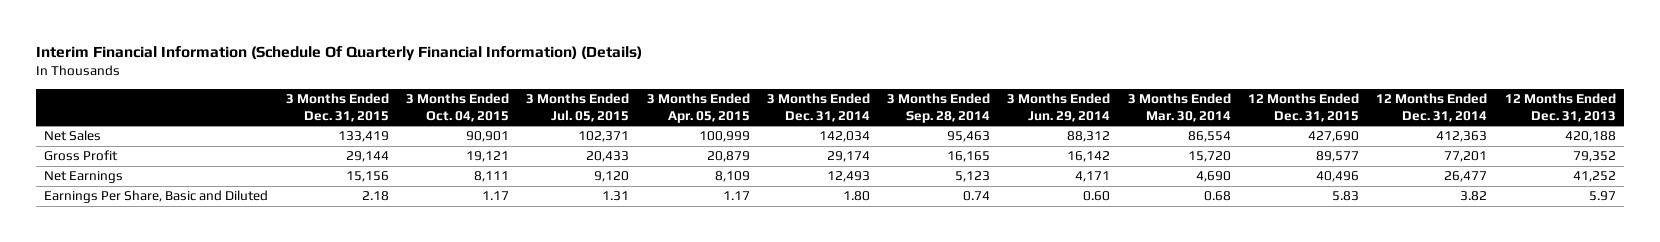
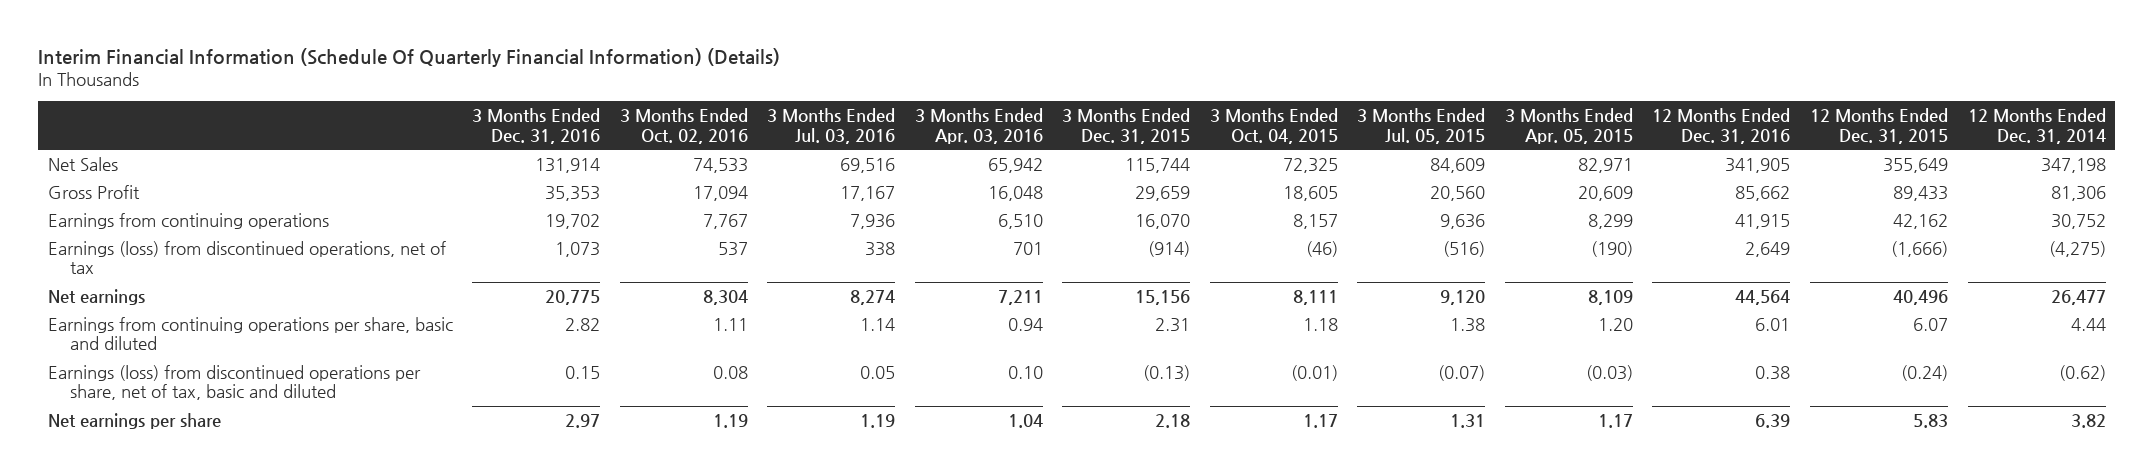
[766,93,870,122] 3 Months Ended Dec. 31, 2014 -> none
[887,93,991,123] 3 Months Ended Sep. 28, 2014 -> none
[1007,93,1111,122] 3 Months Ended Jun. 29, 2014 -> none
[1127,93,1231,122] 3 Months Ended Mar. 30, 2014 -> none
[1504,93,1616,122] 12 Months Ended Dec. 31, 2013 -> none
none -> [472,107,601,144] 3 Months Ended Dec. 31, 2016
none -> [619,107,748,144] 3 Months Ended Oct. 02, 2016
none -> [767,107,896,144] 3 Months Ended Jul. 03, 2016
none -> [914,107,1043,144] 3 Months Ended Apr. 03, 2016
none -> [1652,107,1791,144] 12 Months Ended Dec. 31, 2016
[337,131,389,143] 133,419 -> [1125,157,1191,173] 115,744
[465,131,509,143] 90,901 -> [1282,157,1338,173] 72,325
[578,131,630,143] 102,371 -> [1430,157,1486,173] 84,609
[698,131,750,143] 100,999 -> [1577,157,1633,173] 82,971
[1308,131,1360,143] 427,690 -> [1883,157,1949,173] 355,649
[1436,131,1488,143] 412,363 -> [2040,157,2106,173] 347,198
[345,151,389,163] 29,144 -> [1135,185,1191,201] 29,659
[465,151,509,163] 19,121 -> [1282,185,1338,201] 18,605
[586,151,630,163] 20,433 -> [1430,185,1486,201] 20,560
[706,151,750,163] 20,879 -> [1577,185,1633,201] 20,609
[1316,151,1360,163] 89,577 -> [1893,185,1949,201] 89,433
[1444,151,1488,163] 77,201 -> [2050,185,2106,201] 81,306
none -> [47,212,329,229] Earnings from continuing operations
none -> [47,240,446,275] Earnings (loss) from discontinued operations, net of tax
[44,171,124,184] Net Earnings -> [47,288,145,305] Net earnings
none -> [47,316,453,351] Earnings from continuing operations per share, basic and diluted
none -> [47,364,421,401] Earnings (loss) from discontinued operations per share, net of tax, basic and diluted
[44,190,269,204] Earnings Per Share, Basic and Diluted -> [47,412,221,429] Net earnings per share

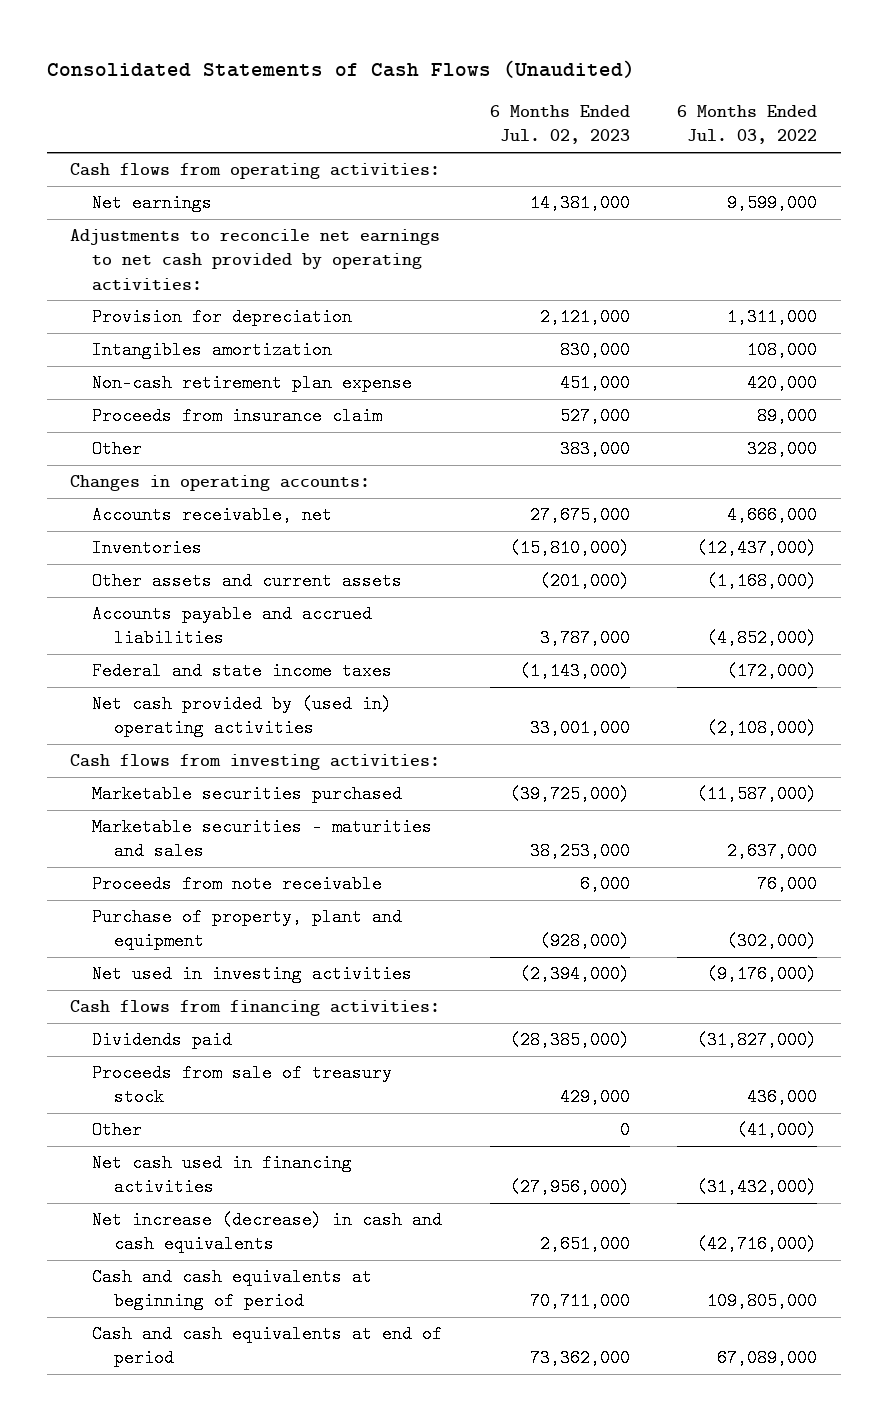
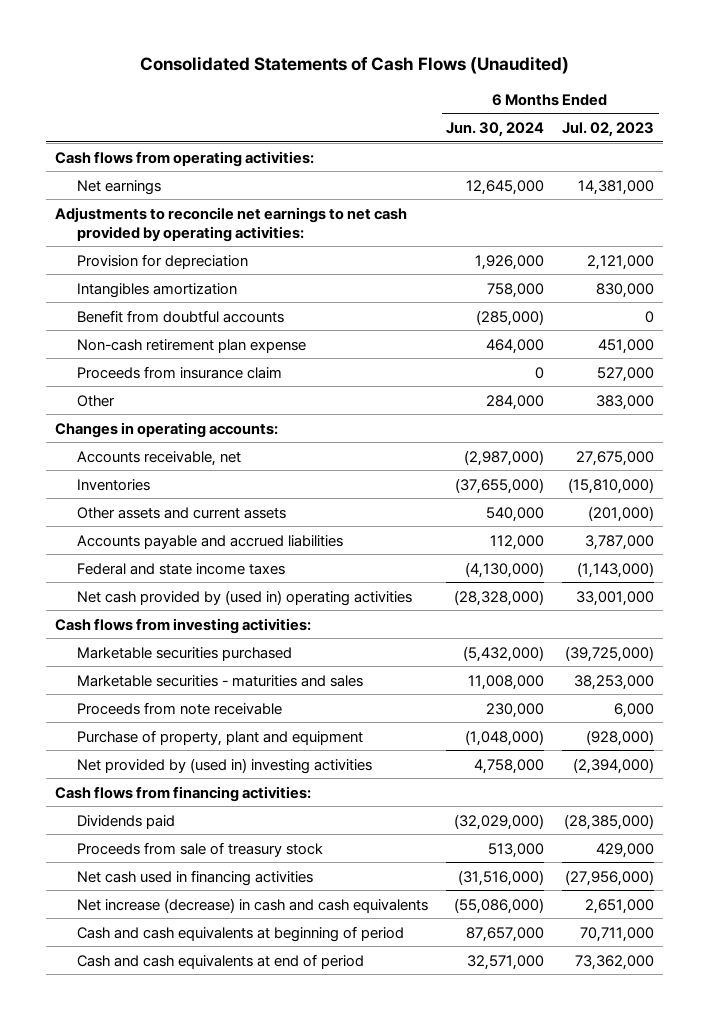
[677,105,818,145] 6 Months Ended Jul. 03, 2022 -> none
none -> [446,122,545,138] Jun. 30, 2024
none -> [77,309,285,323] Benefit from doubtful accounts
[92,965,413,984] Net used in investing activities -> [77,757,373,774] Net provided by (used in) investing activities
[92,1121,143,1140] Other -> none

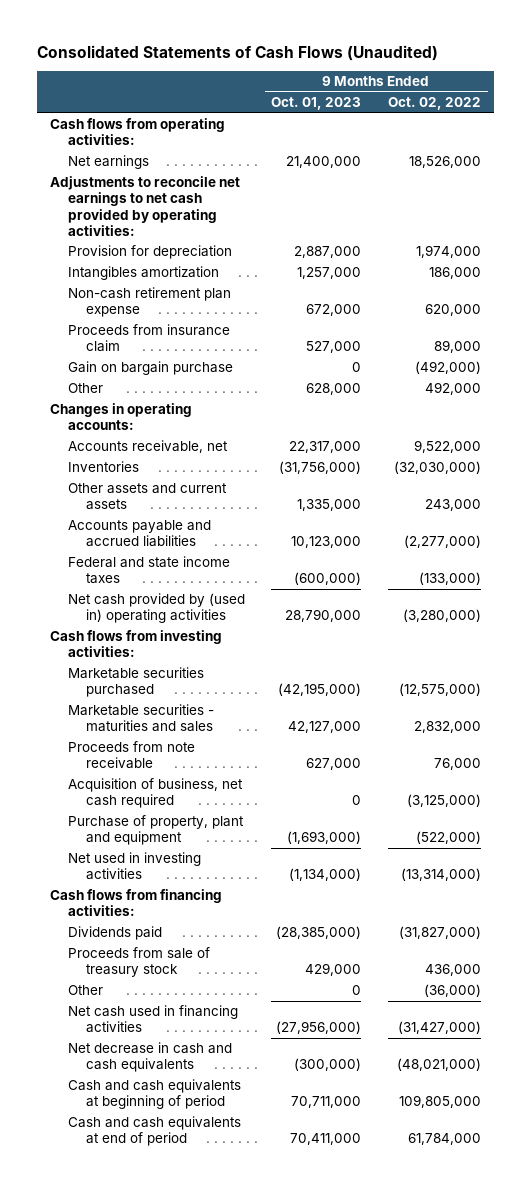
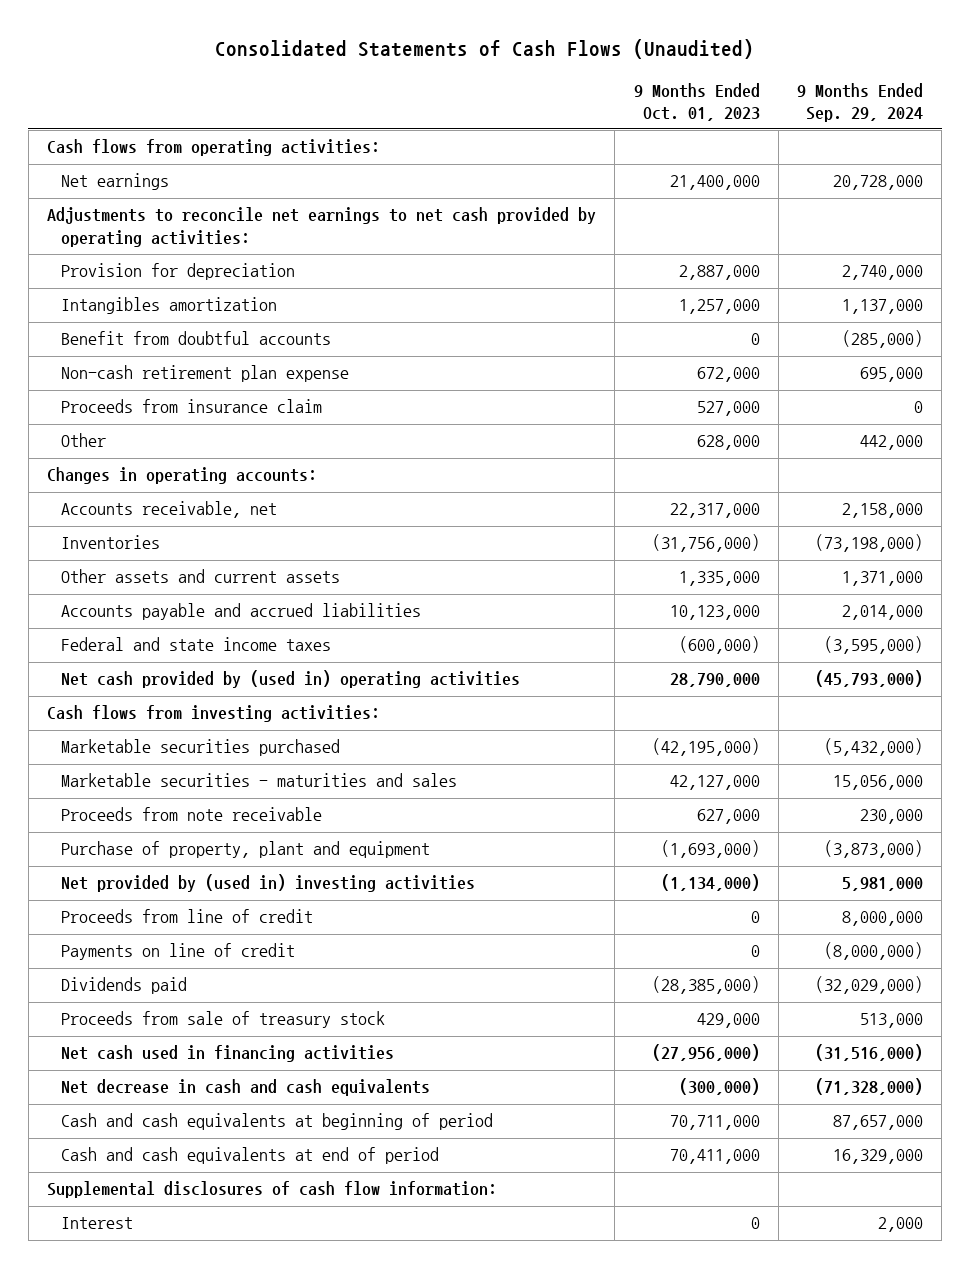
[387,97,481,111] Oct. 02, 2022 -> none
none -> [797,82,924,122] 9 Months Ended Sep. 29, 2024
none -> [61,331,332,346] Benefit from doubtful accounts
[68,361,234,376] Gain on bargain purchase -> none
[68,778,244,809] Acquisition of business, net cash required -> none
[49,889,222,917] Cash flows from financing activities: -> none
[68,852,202,881] Net used in investing activities -> [61,874,476,893] Net provided by (used in) investing activities
none -> [61,909,314,924] Proceeds from line of credit
none -> [61,943,296,961] Payments on line of credit
[68,985,104,996] Other -> none
none -> [46,1181,497,1199] Supplemental disclosures of cash flow information:
none -> [61,1217,134,1230] Interest

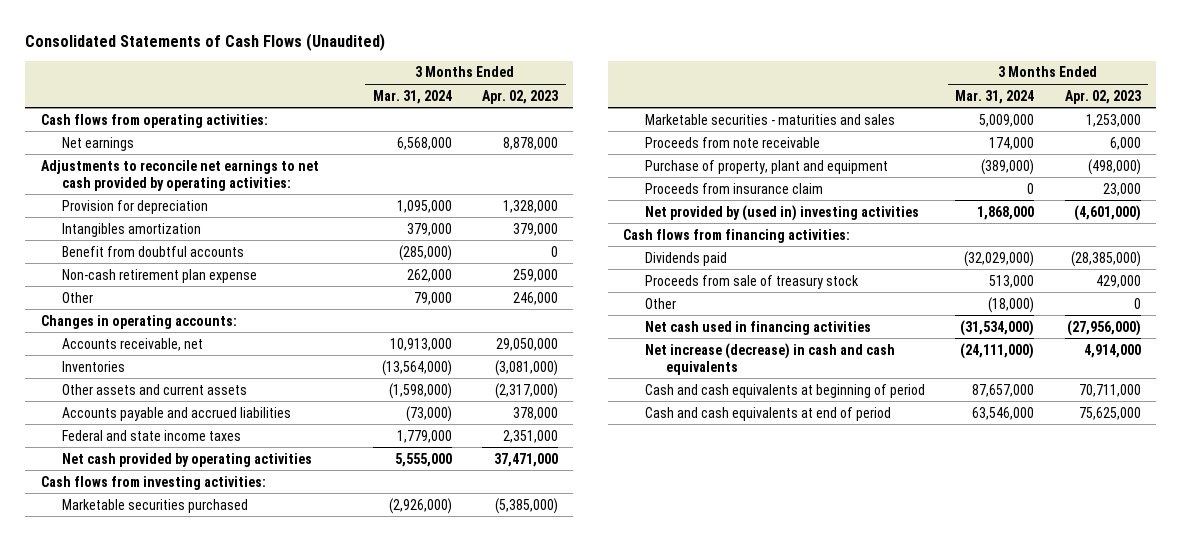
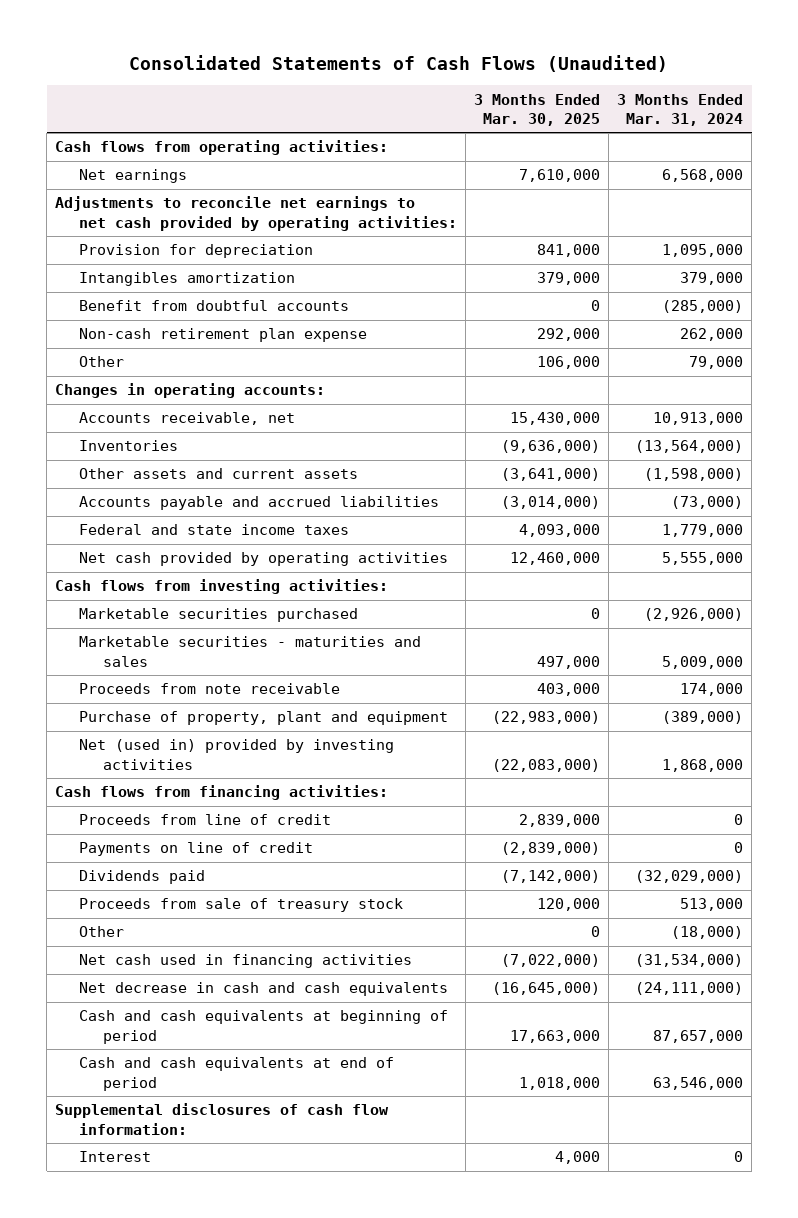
[481,89,558,104] Apr. 02, 2023 -> none
none -> [474,93,601,126] 3 Months Ended Mar. 30, 2025
[644,182,823,194] Proceeds from insurance claim -> none
[644,204,919,221] Net provided by (used in) investing activities -> [78,739,394,770] Net (used in) provided by investing activities
none -> [78,814,331,826] Proceeds from line of credit
none -> [78,842,313,857] Payments on line of credit
[644,342,895,375] Net increase (decrease) in cash and cash equivalents -> [78,982,448,997] Net decrease in cash and cash equivalents
none -> [55,1103,390,1135] Supplemental disclosures of cash flow information:
none -> [78,1151,151,1163] Interest

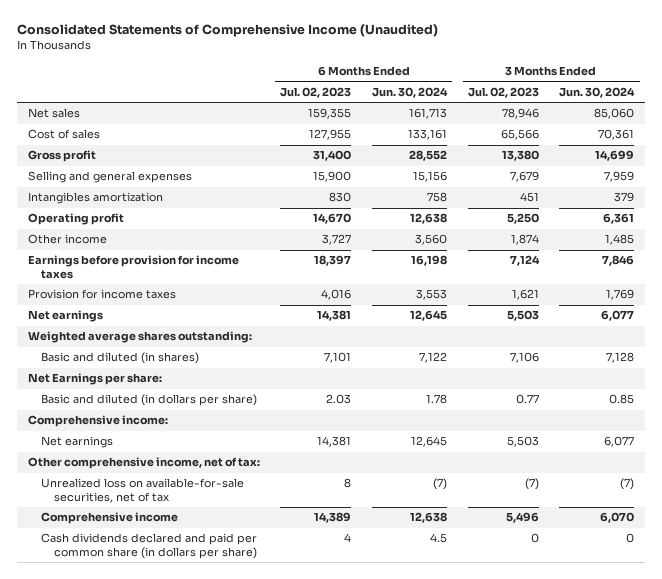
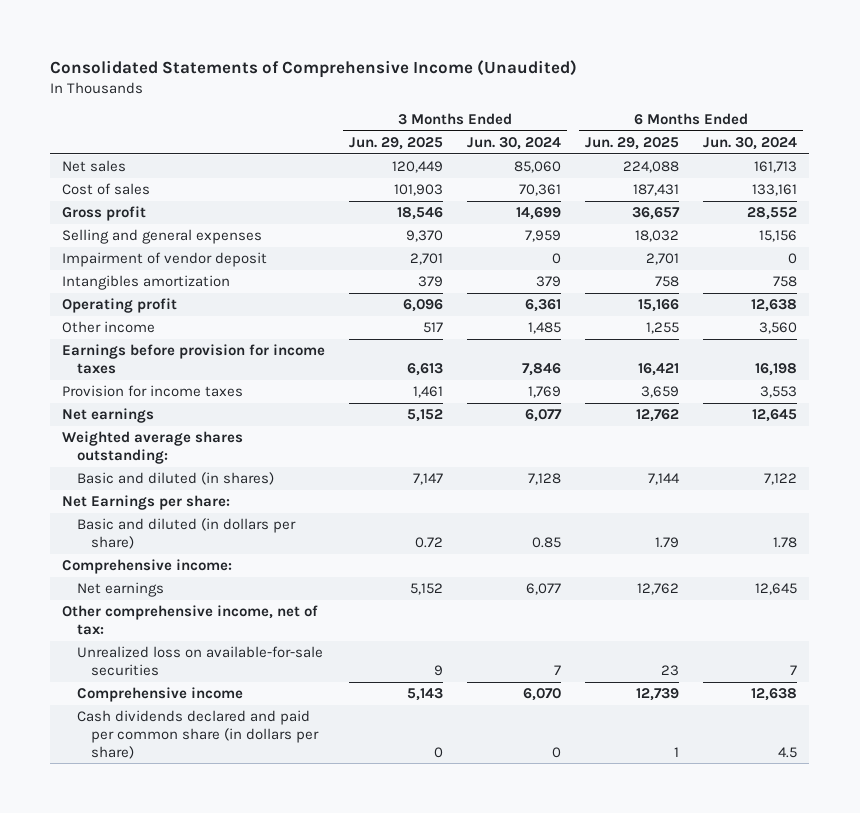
[280,86,352,98] Jul. 02, 2023 -> none
[467,86,539,98] Jul. 02, 2023 -> none
none -> [349,136,444,150] Jun. 29, 2025
none -> [585,136,680,150] Jun. 29, 2025
none -> [62,252,268,268] Impairment of vendor deposit
[40,478,244,504] Unrealized loss on available-for-sale securities, net of tax -> [76,646,323,676] Unrealized loss on available-for-sale securities
[433,478,448,491] (7) -> [790,664,798,675] 7
[620,478,635,491] (7) -> [554,664,562,675] 7

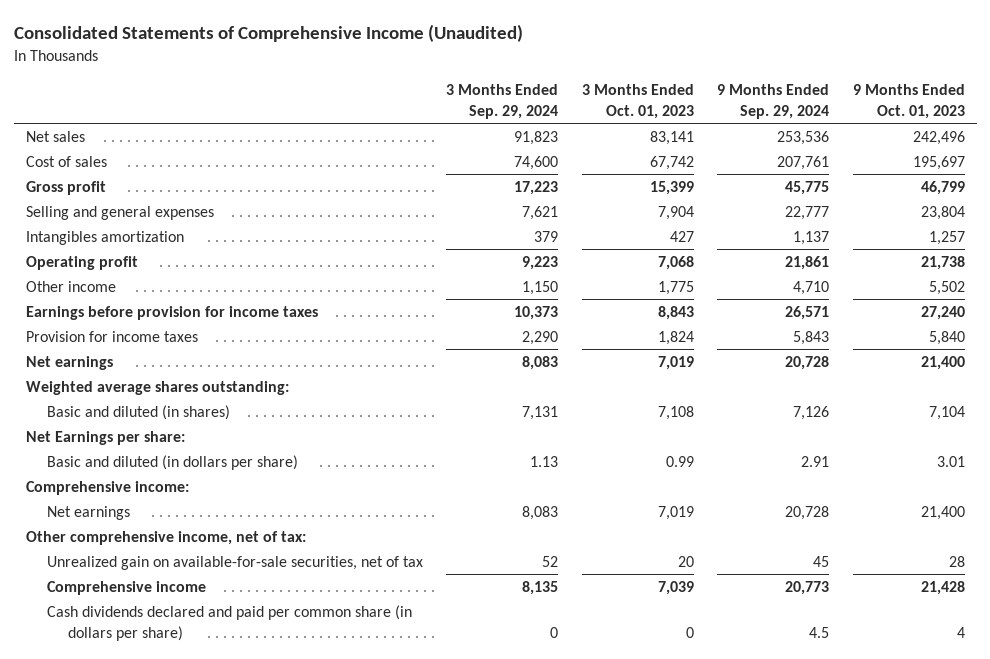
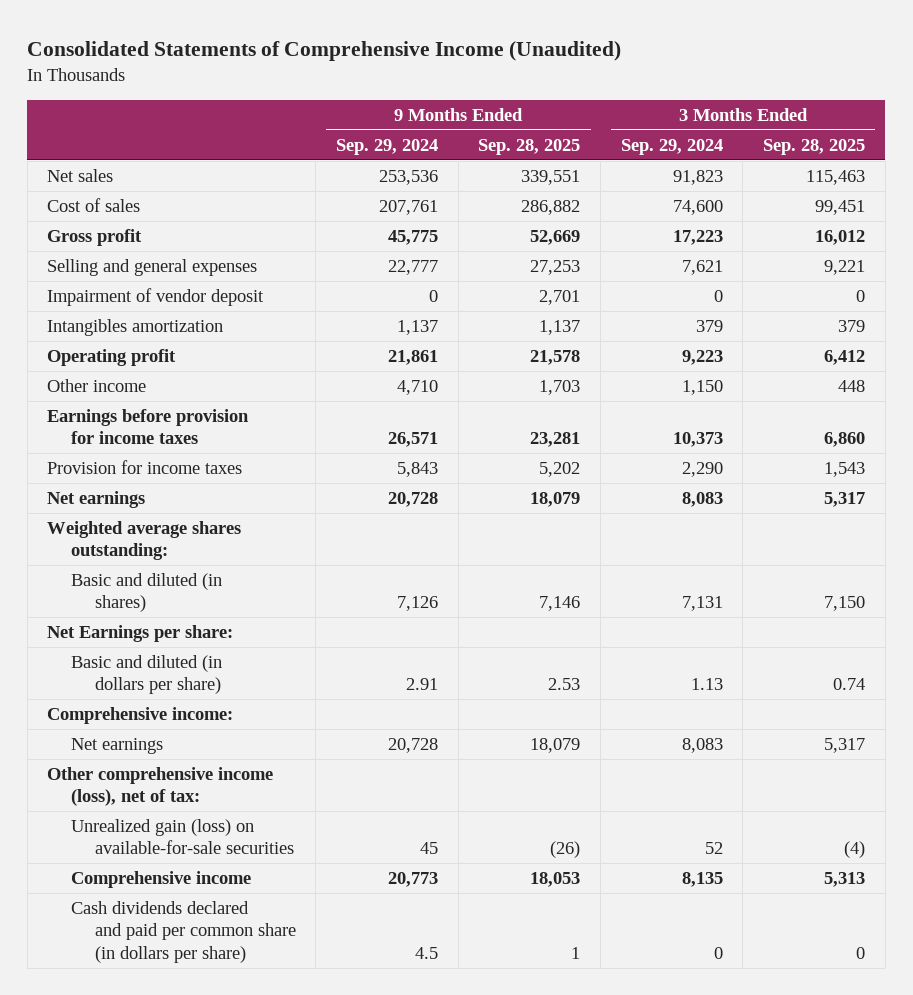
[581,83,694,119] 3 Months Ended Oct. 01, 2023 -> none
[852,83,965,119] 9 Months Ended Oct. 01, 2023 -> none
none -> [478,138,581,155] Sep. 28, 2025
none -> [763,138,866,155] Sep. 28, 2025
none -> [47,287,265,306] Impairment of vendor deposit
[25,530,306,545] Other comprehensive income, net of tax: -> [47,766,274,807] Other comprehensive income (loss), net of tax:
[46,555,423,570] Unrealized gain on available-for-sale securities, net of tax -> [71,818,294,855] Unrealized gain (loss) on available-for-sale securities

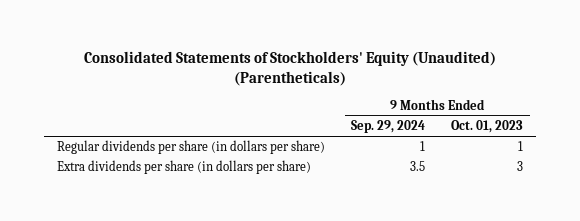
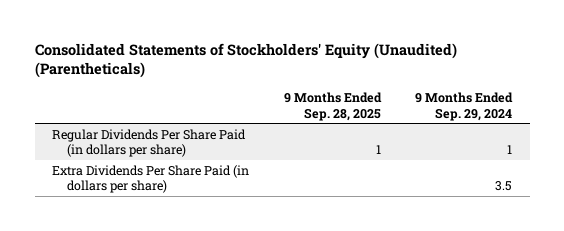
[451,120,524,134] Oct. 01, 2023 -> none
none -> [283,91,382,121] 9 Months Ended Sep. 28, 2025
[56,140,325,155] Regular dividends per share (in dollars per share) -> [52,128,247,158] Regular Dividends Per Share Paid (in dollars per share)
[56,160,311,175] Extra dividends per share (in dollars per share) -> [52,164,250,194] Extra Dividends Per Share Paid (in dollars per share)

